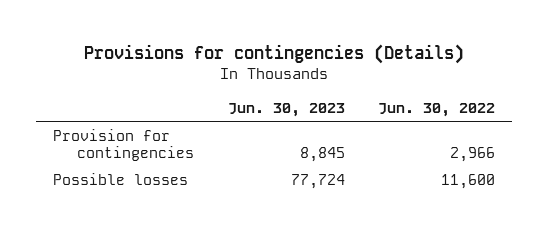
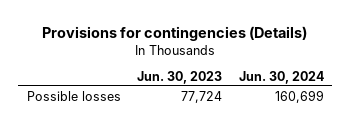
[378,103,496,118] Jun. 30, 2022 -> none
none -> [239,70,325,84] Jun. 30, 2024
[53,128,194,161] Provision for contingencies -> none

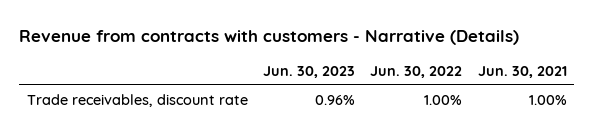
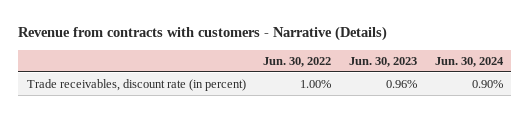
[477,65,567,78] Jun. 30, 2021 -> none
none -> [434,56,504,67] Jun. 30, 2024
[27,94,249,108] Trade receivables, discount rate -> [26,78,246,91] Trade receivables, discount rate (in percent)

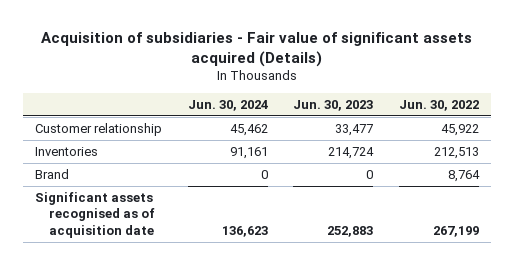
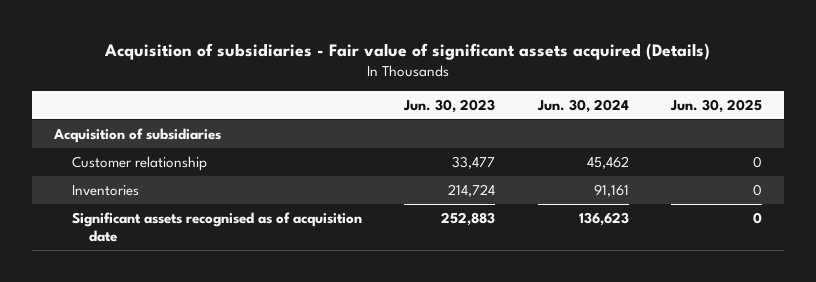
[398,99,479,111] Jun. 30, 2022 -> none
none -> [670,98,763,113] Jun. 30, 2025
none -> [52,127,221,143] Acquisition of subsidiaries
[35,169,70,180] Brand -> none

